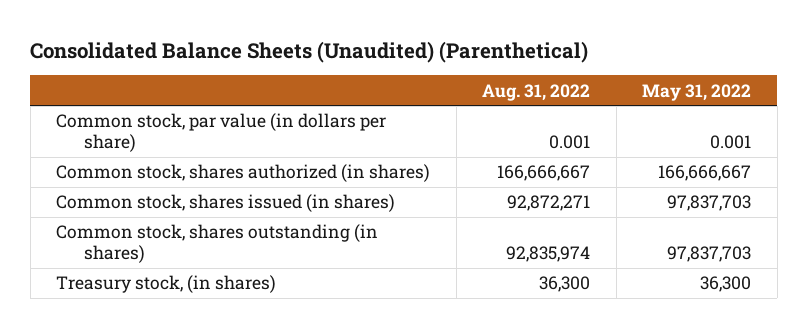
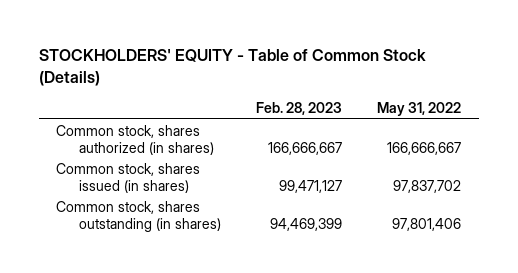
[30,40,589,63] Consolidated Balance Sheets (Unaudited) (Parenthetical) -> [38,48,426,86] STOCKHOLDERS' EQUITY - Table of Common Stock (Details)
[482,83,591,101] Aug. 31, 2022 -> none
none -> [256,101,343,115] Feb. 28, 2023
[56,113,387,153] Common stock, par value (in dollars per share) -> none
[56,275,277,294] Treasury stock, (in shares) -> none
[667,195,752,212] 97,837,703 -> [393,179,462,193] 97,837,702
[667,246,752,263] 97,837,703 -> [392,217,462,231] 97,801,406

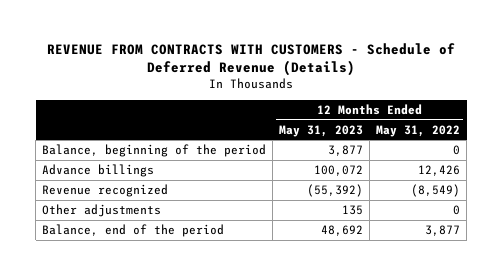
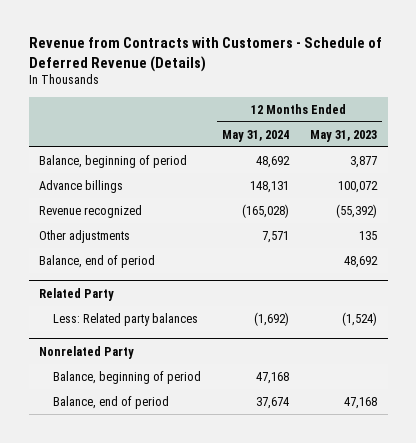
[47,42,456,77] REVENUE FROM CONTRACTS WITH CUSTOMERS - Schedule of Deferred Revenue (Details) -> [28,37,382,72] Revenue from Contracts with Customers - Schedule of Deferred Revenue (Details)
[376,124,461,137] May 31, 2022 -> none
none -> [221,129,289,142] May 31, 2024
[42,144,267,158] Balance, beginning of the period -> [39,154,188,168] Balance, beginning of period
[42,224,225,238] Balance, end of the period -> [39,254,156,268] Balance, end of period
none -> [39,287,115,301] Related Party
none -> [52,312,198,326] Less: Related party balances
none -> [39,345,135,359] Nonrelated Party
none -> [52,370,201,384] Balance, beginning of period
none -> [52,395,169,409] Balance, end of period

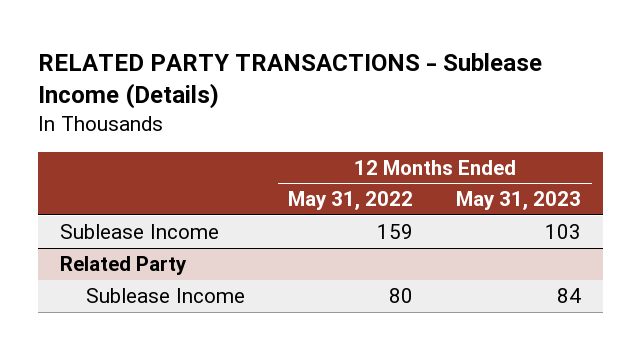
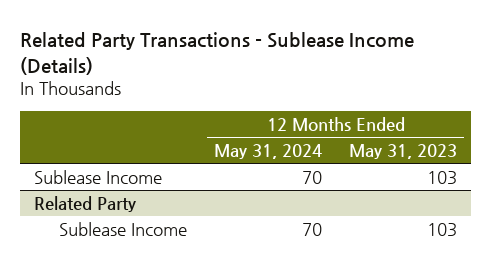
[38,52,543,109] RELATED PARTY TRANSACTIONS - Sublease Income (Details) -> [20,32,415,75] Related Party Transactions - Sublease Income (Details)
[288,191,414,211] May 31, 2022 -> none
none -> [213,144,322,160] May 31, 2024
[557,288,582,304] 84 -> [427,222,458,237] 103

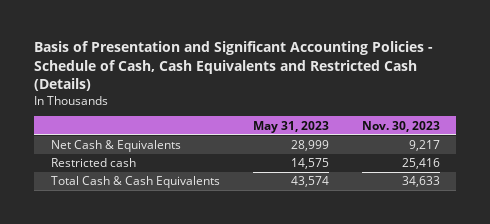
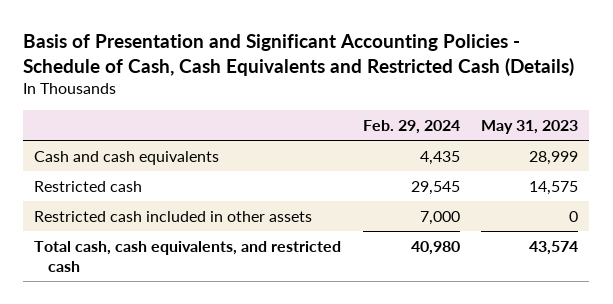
[361,120,440,132] Nov. 30, 2023 -> none
none -> [362,119,460,134] Feb. 29, 2024
[50,140,181,153] Net Cash & Equivalents -> [34,150,220,165] Cash and cash equivalents
none -> [34,210,313,222] Restricted cash included in other assets
[50,176,220,189] Total Cash & Cash Equivalents -> [34,240,342,272] Total cash, cash equivalents, and restricted cash

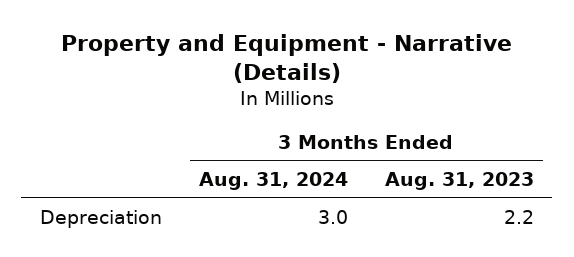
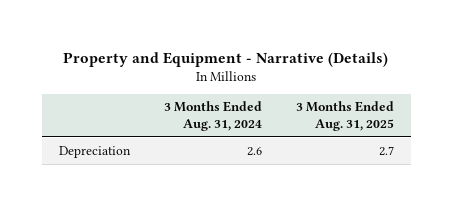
[384,172,534,191] Aug. 31, 2023 -> none
none -> [295,101,394,131] 3 Months Ended Aug. 31, 2025
[317,210,348,225] 3.0 -> [246,147,262,157] 2.6

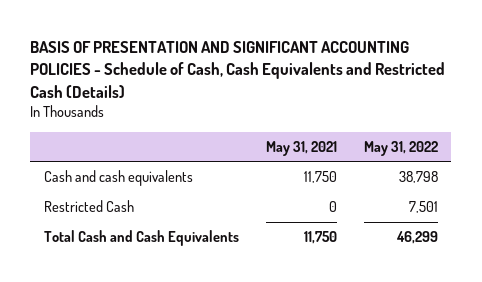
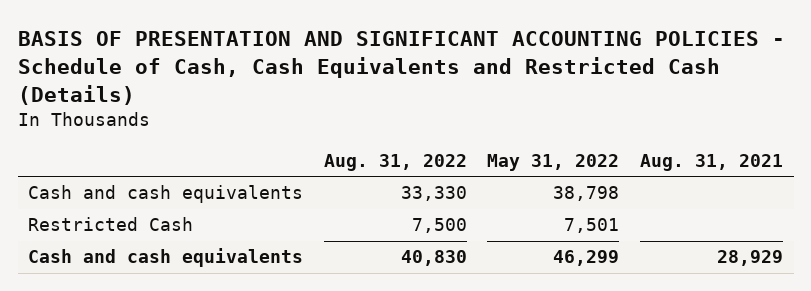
[265,140,337,156] May 31, 2021 -> none
none -> [323,153,467,171] Aug. 31, 2022
none -> [640,153,784,171] Aug. 31, 2021
[43,230,239,247] Total Cash and Cash Equivalents -> [28,248,304,268] Cash and cash equivalents

